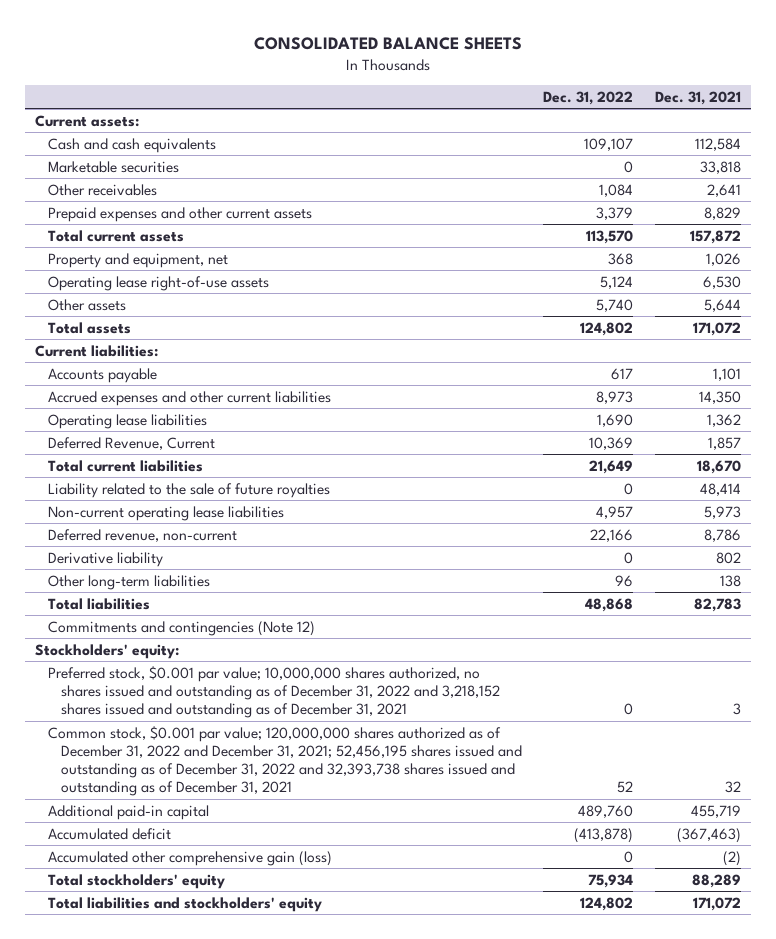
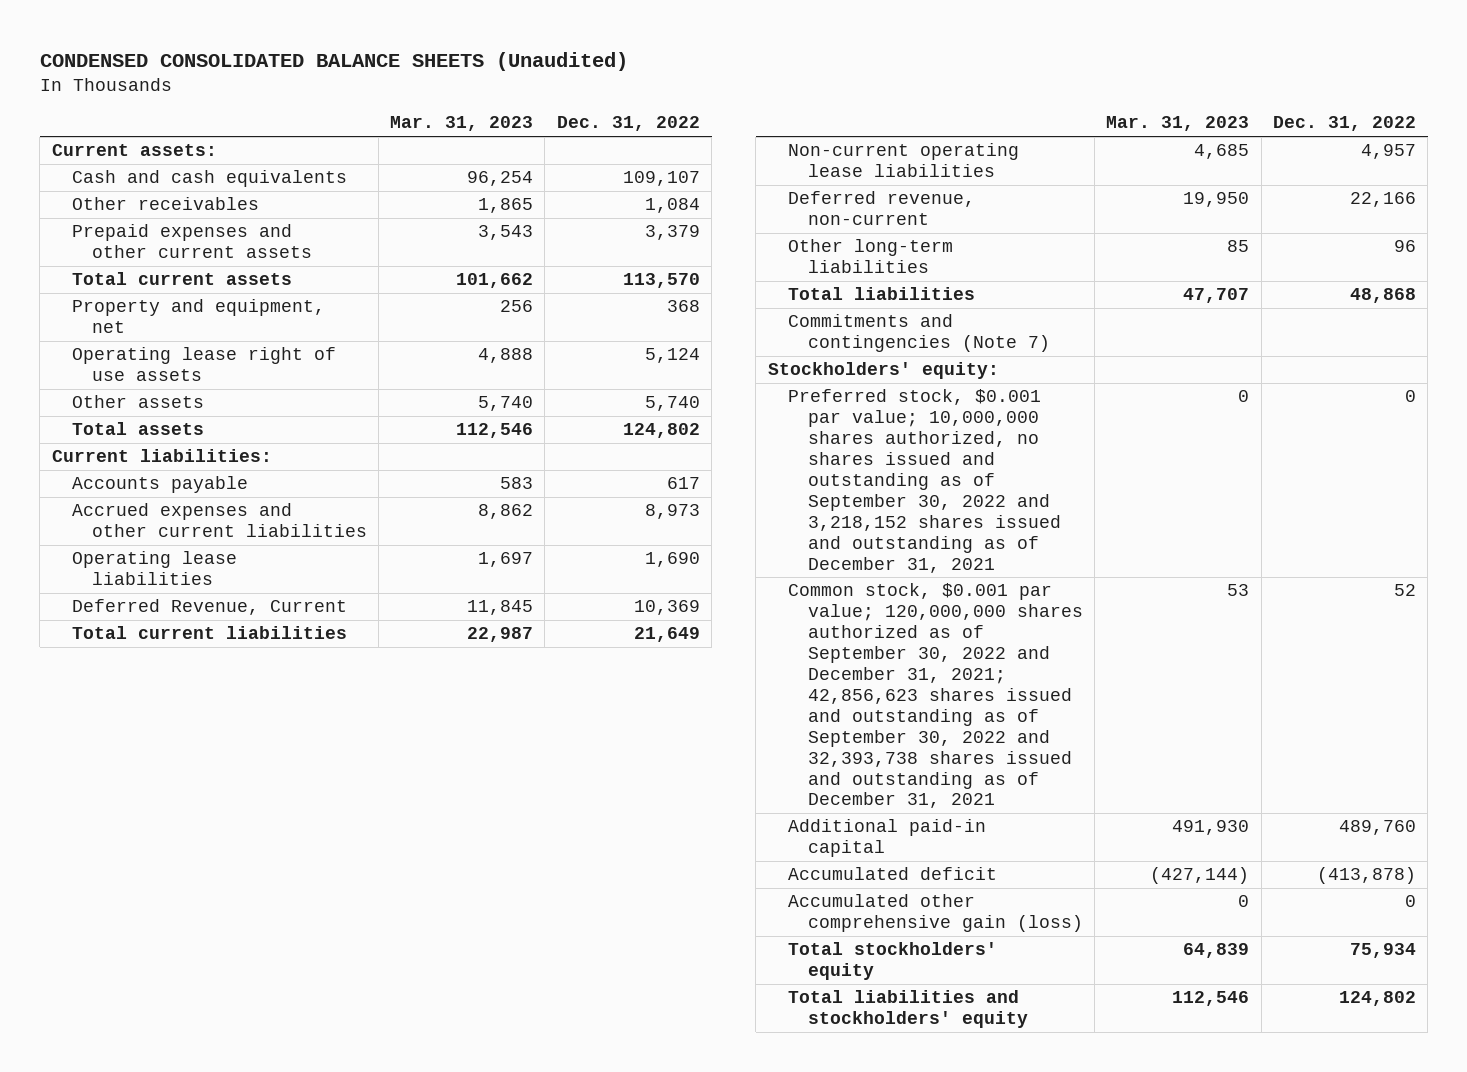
[254,36,523,50] CONSOLIDATED BALANCE SHEETS -> [39,52,628,72] CONDENSED CONSOLIDATED BALANCE SHEETS (Unaudited)
[654,90,741,105] Dec. 31, 2021 -> none
none -> [390,116,534,132] Mar. 31, 2023
[48,160,180,173] Marketable securities -> none
[48,275,270,291] Operating lease right-of-use assets -> [71,347,336,382] Operating lease right of use assets
[48,482,331,498] Liability related to the sale of future royalties -> none
[48,551,164,567] Derivative liability -> none
[48,620,316,636] Commitments and contingencies (Note 12) -> [787,314,1050,353] Commitments and contingencies (Note 7)
[48,665,501,719] Preferred stock, $0.001 par value; 10,000,000 shares authorized, no shares issued and outstanding as of December 31, 2022 and 3,218,152 shares issued and outstanding as of December 31, 2021 -> [787,389,1061,573] Preferred stock, $0.001 par value; 10,000,000 shares authorized, no shares issued and outstanding as of September 30, 2022 and 3,218,152 shares issued and outstanding as of December 31, 2021
[48,725,523,797] Common stock, $0.001 par value; 120,000,000 shares authorized as of December 31, 2022 and December 31, 2021; 52,456,195 shares issued and outstanding as of December 31, 2022 and 32,393,738 shares issued and outstanding as of December 31, 2021 -> [787,583,1083,809] Common stock, $0.001 par value; 120,000,000 shares authorized as of September 30, 2022 and December 31, 2021; 42,856,623 shares issued and outstanding as of September 30, 2022 and 32,393,738 shares issued and outstanding as of December 31, 2021

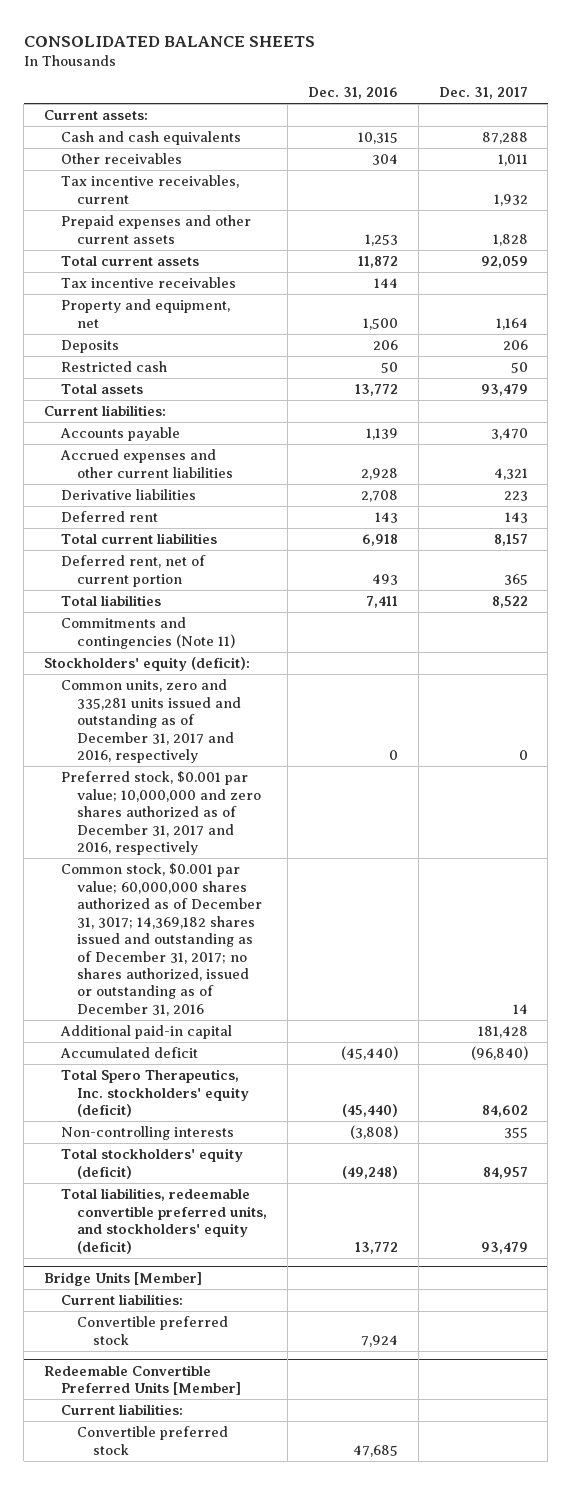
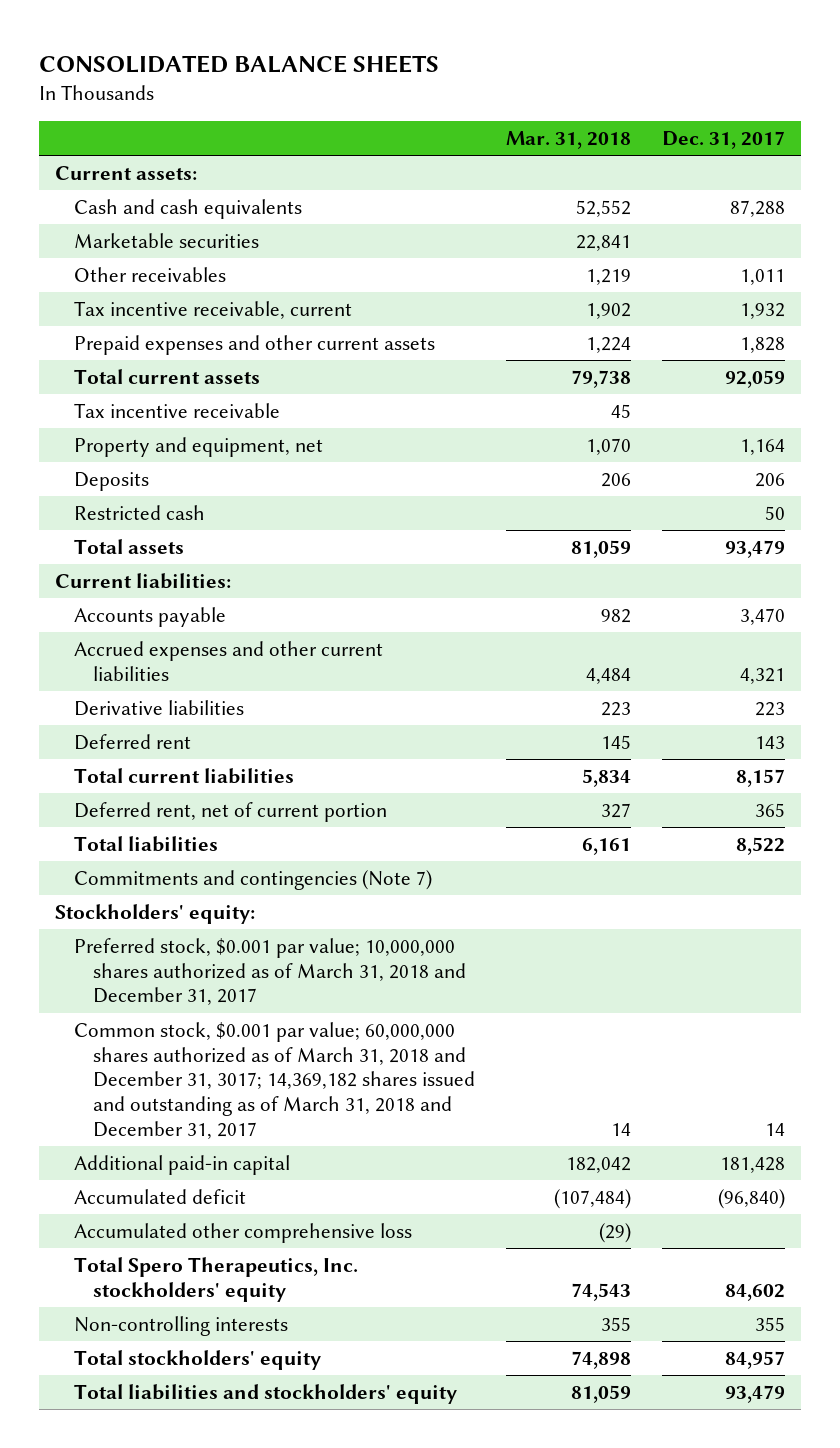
[307,87,398,100] Dec. 31, 2016 -> none
none -> [506,130,632,149] Mar. 31, 2018
none -> [74,232,260,248] Marketable securities
[60,175,239,204] Tax incentive receivables, current -> [74,300,353,319] Tax incentive receivable, current
[60,277,236,289] Tax incentive receivables -> [74,402,281,418] Tax incentive receivable
[60,679,241,764] Common units, zero and 335,281 units issued and outstanding as of December 31, 2017 and 2016, respectively -> none
[60,617,235,649] Commitments and contingencies (Note 11) -> [74,869,433,890] Commitments and contingencies (Note 7)
[44,657,251,672] Stockholders' equity (deficit): -> [54,903,255,924] Stockholders' equity:
[60,771,261,856] Preferred stock, $0.001 par value; 10,000,000 and zero shares authorized as of December 31, 2017 and 2016, respectively -> [74,937,467,1006] Preferred stock, $0.001 par value; 10,000,000 shares authorized as of March 31, 2018 and December 31, 2017
[60,863,262,1016] Common stock, $0.001 par value; 60,000,000 shares authorized as of December 31, 3017; 14,369,182 shares issued and outstanding as of December 31, 2017; no shares authorized, issued or outstanding as of December 31, 2016 -> [74,1021,476,1140] Common stock, $0.001 par value; 60,000,000 shares authorized as of March 31, 2018 and December 31, 3017; 14,369,182 shares issued and outstanding as of March 31, 2018 and December 31, 2017
none -> [74,1222,413,1243] Accumulated other comprehensive loss
[60,1069,249,1118] Total Spero Therapeutics, Inc. stockholders' equity (deficit) -> [74,1256,359,1302] Total Spero Therapeutics, Inc. stockholders' equity
[44,1271,203,1286] Bridge Units [Member] -> none
[60,1294,183,1306] Current liabilities: -> none
[76,1316,228,1345] Convertible preferred stock -> none
[44,1364,241,1396] Redeemable Convertible Preferred Units [Member] -> none
[60,1404,183,1416] Current liabilities: -> none
[76,1426,228,1455] Convertible preferred stock -> none
[60,1148,243,1179] Total stockholders' equity (deficit) -> [74,1349,322,1370] Total stockholders' equity
[60,1188,267,1254] Total liabilities, redeemable convertible preferred units, and stockholders' equity (deficit) -> [74,1383,458,1404] Total liabilities and stockholders' equity

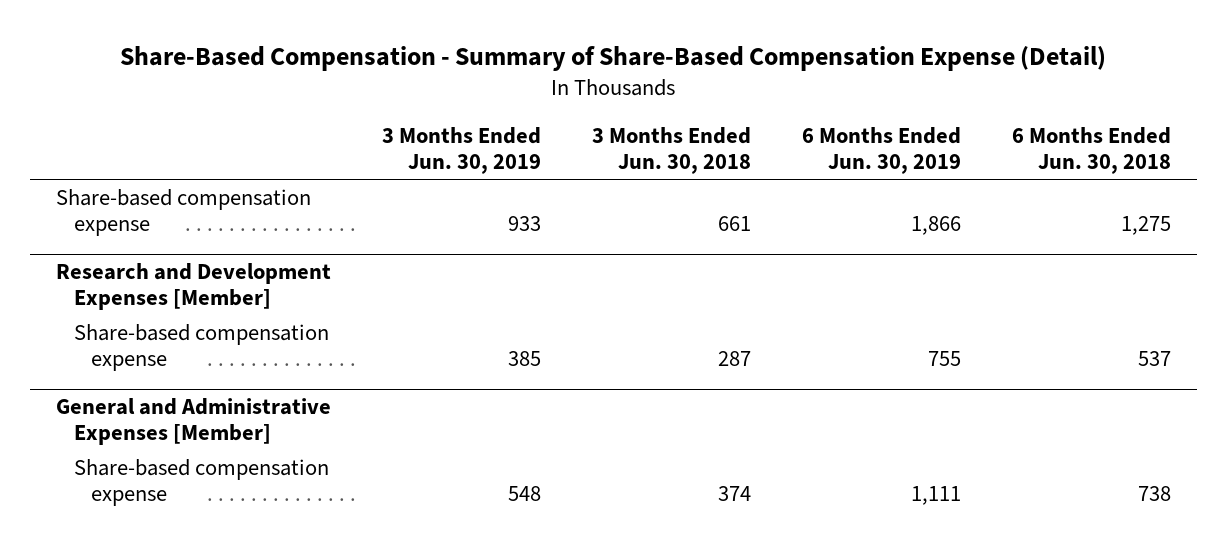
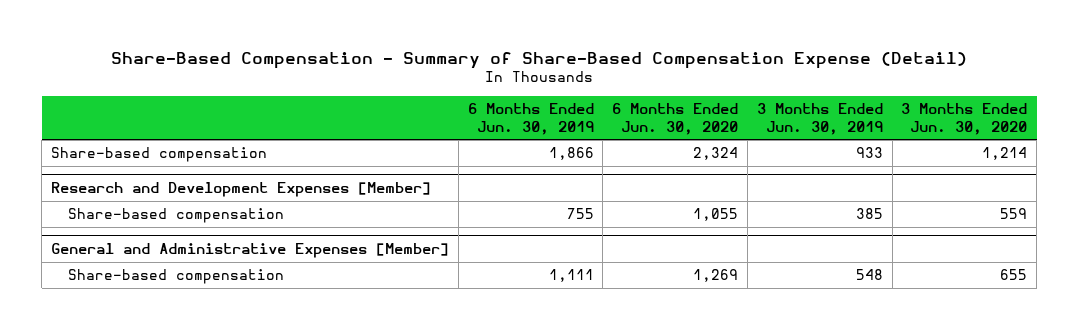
[591,126,751,175] 3 Months Ended Jun. 30, 2018 -> none
[1012,126,1172,175] 6 Months Ended Jun. 30, 2018 -> none
none -> [612,103,739,135] 6 Months Ended Jun. 30, 2020
none -> [901,103,1028,135] 3 Months Ended Jun. 30, 2020
[55,189,311,237] Share-based compensation expense -> [51,147,268,163] Share-based compensation
[73,324,329,372] Share-based compensation expense -> [68,208,285,224] Share-based compensation
[73,459,329,507] Share-based compensation expense -> [68,269,285,285] Share-based compensation

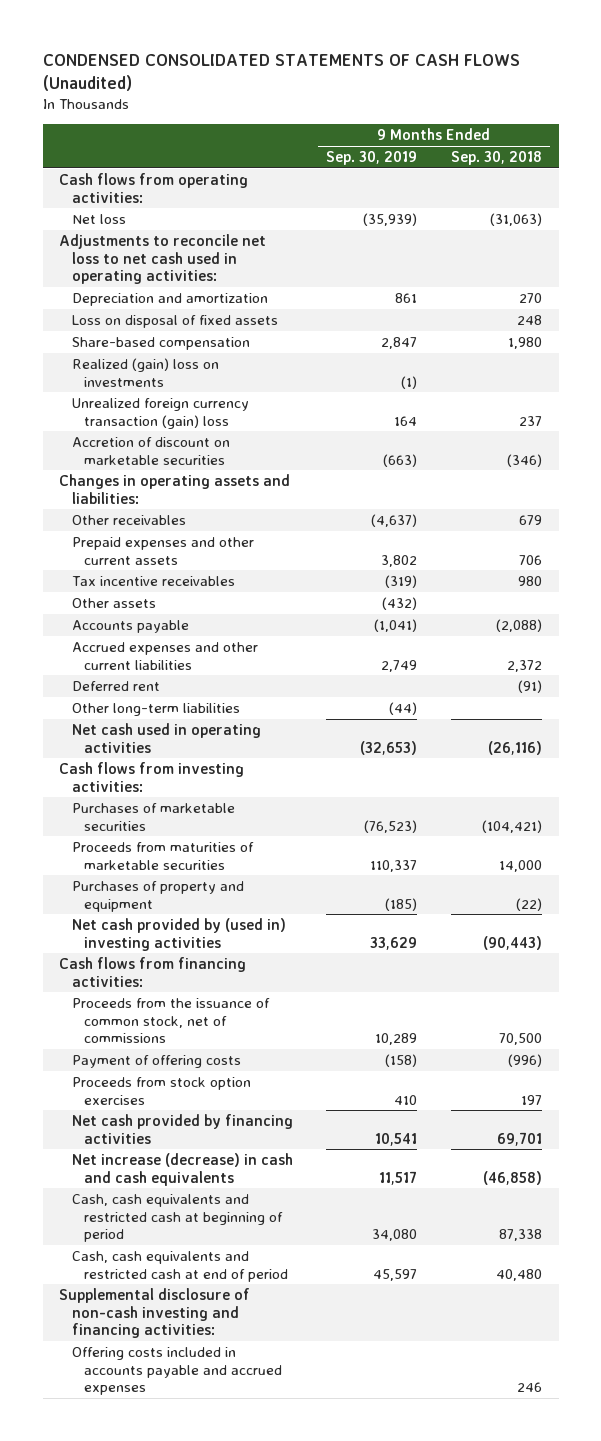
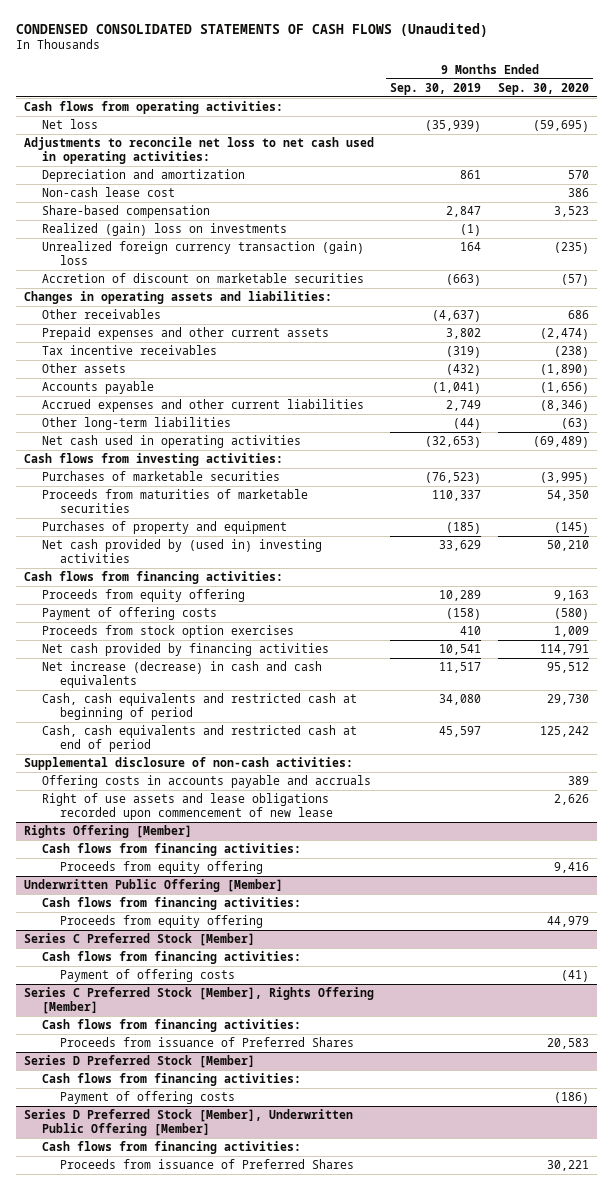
[450,151,542,166] Sep. 30, 2018 -> none
none -> [497,82,589,95] Sep. 30, 2020
[71,314,278,328] Loss on disposal of fixed assets -> none
none -> [42,187,176,198] Non-cash lease cost
[71,680,160,691] Deferred rent -> none
[71,997,270,1044] Proceeds from the issuance of common stock, net of commissions -> [42,589,246,603] Proceeds from equity offering
[59,1287,251,1339] Supplemental disclosure of non-cash investing and financing activities: -> [24,757,354,771] Supplemental disclosure of non-cash activities:
[71,1346,283,1396] Offering costs included in accounts payable and accrued expenses -> [42,775,372,789] Offering costs in accounts payable and accruals
none -> [42,793,333,821] Right of use assets and lease obligations recorded upon commencement of new lease
none -> [24,825,193,839] Rights Offering [Member]
none -> [42,843,302,857] Cash flows from financing activities:
none -> [59,861,263,875] Proceeds from equity offering
none -> [24,879,284,893] Underwritten Public Offering [Member]
none -> [42,897,302,911] Cash flows from financing activities:
none -> [59,915,263,929] Proceeds from equity offering
none -> [24,933,256,947] Series C Preferred Stock [Member]
none -> [42,951,302,965] Cash flows from financing activities:
none -> [59,969,235,983] Payment of offering costs
none -> [24,987,375,1015] Series C Preferred Stock [Member], Rights Offering [Member]
none -> [42,1019,302,1033] Cash flows from financing activities:
none -> [59,1037,354,1048] Proceeds from issuance of Preferred Shares
none -> [24,1055,256,1069] Series D Preferred Stock [Member]
none -> [42,1073,302,1087] Cash flows from financing activities:
none -> [59,1091,235,1105] Payment of offering costs
none -> [24,1109,354,1137] Series D Preferred Stock [Member], Underwritten Public Offering [Member]
none -> [42,1141,302,1155] Cash flows from financing activities:
none -> [59,1159,354,1170] Proceeds from issuance of Preferred Shares

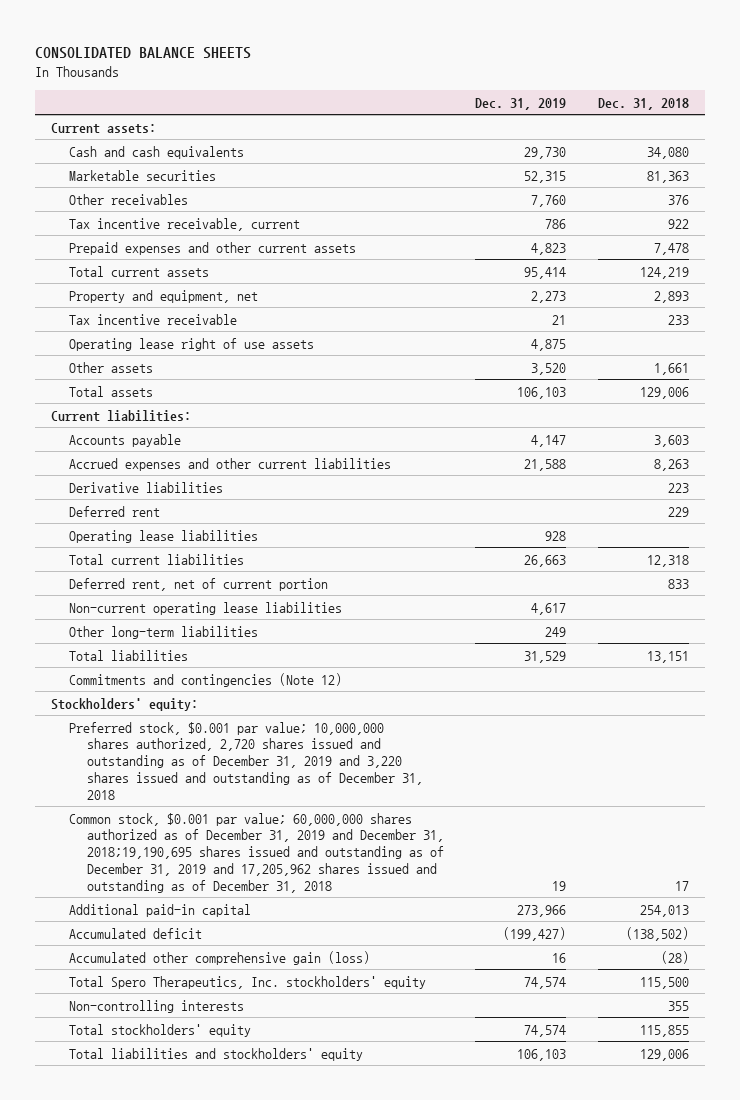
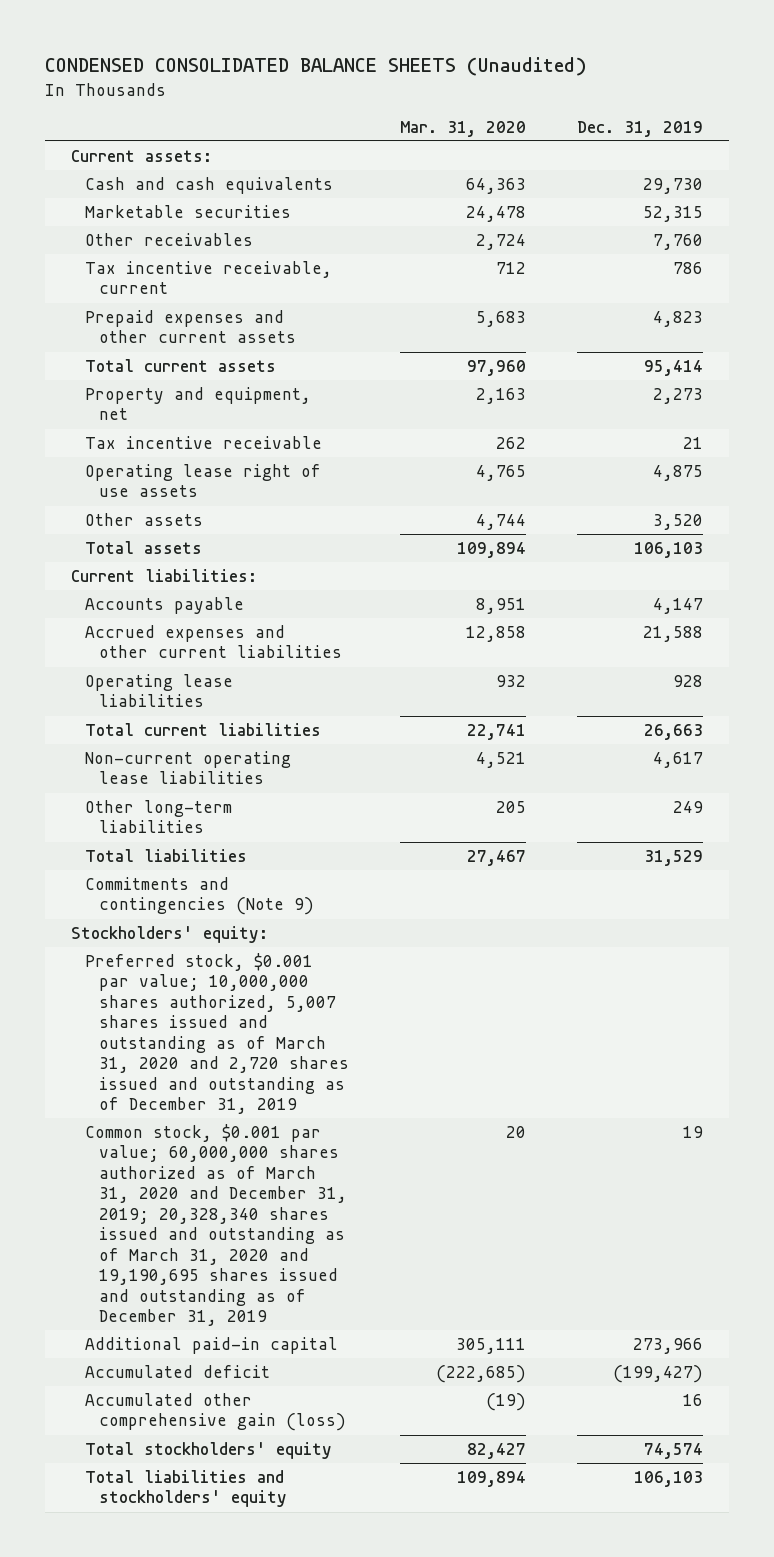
[35,46,252,59] CONSOLIDATED BALANCE SHEETS -> [45,57,588,77] CONDENSED CONSOLIDATED BALANCE SHEETS (Unaudited)
[597,97,689,110] Dec. 31, 2018 -> none
none -> [399,120,526,137] Mar. 31, 2020
[68,481,223,493] Derivative liabilities -> none
[68,505,160,517] Deferred rent -> none
[68,577,328,591] Deferred rent, net of current portion -> none
[68,672,342,687] Commitments and contingencies (Note 12) -> [84,877,314,916] Commitments and contingencies (Note 9)
[68,721,423,800] Preferred stock, $0.001 par value; 10,000,000 shares authorized, 2,720 shares issued and outstanding as of December 31, 2019 and 3,220 shares issued and outstanding as of December 31, 2018 -> [84,953,349,1115] Preferred stock, $0.001 par value; 10,000,000 shares authorized, 5,007 shares issued and outstanding as of March 31, 2020 and 2,720 shares issued and outstanding as of December 31, 2019
[68,812,444,893] Common stock, $0.001 par value; 60,000,000 shares authorized as of December 31, 2019 and December 31, 2018;19,190,695 shares issued and outstanding as of December 31, 2019 and 17,205,962 shares issued and outstanding as of December 31, 2018 -> [84,1124,347,1327] Common stock, $0.001 par value; 60,000,000 shares authorized as of March 31, 2020 and December 31, 2019; 20,328,340 shares issued and outstanding as of March 31, 2020 and 19,190,695 shares issued and outstanding as of December 31, 2019
[68,975,426,989] Total Spero Therapeutics, Inc. stockholders' equity -> none
[68,999,244,1013] Non-controlling interests -> none

